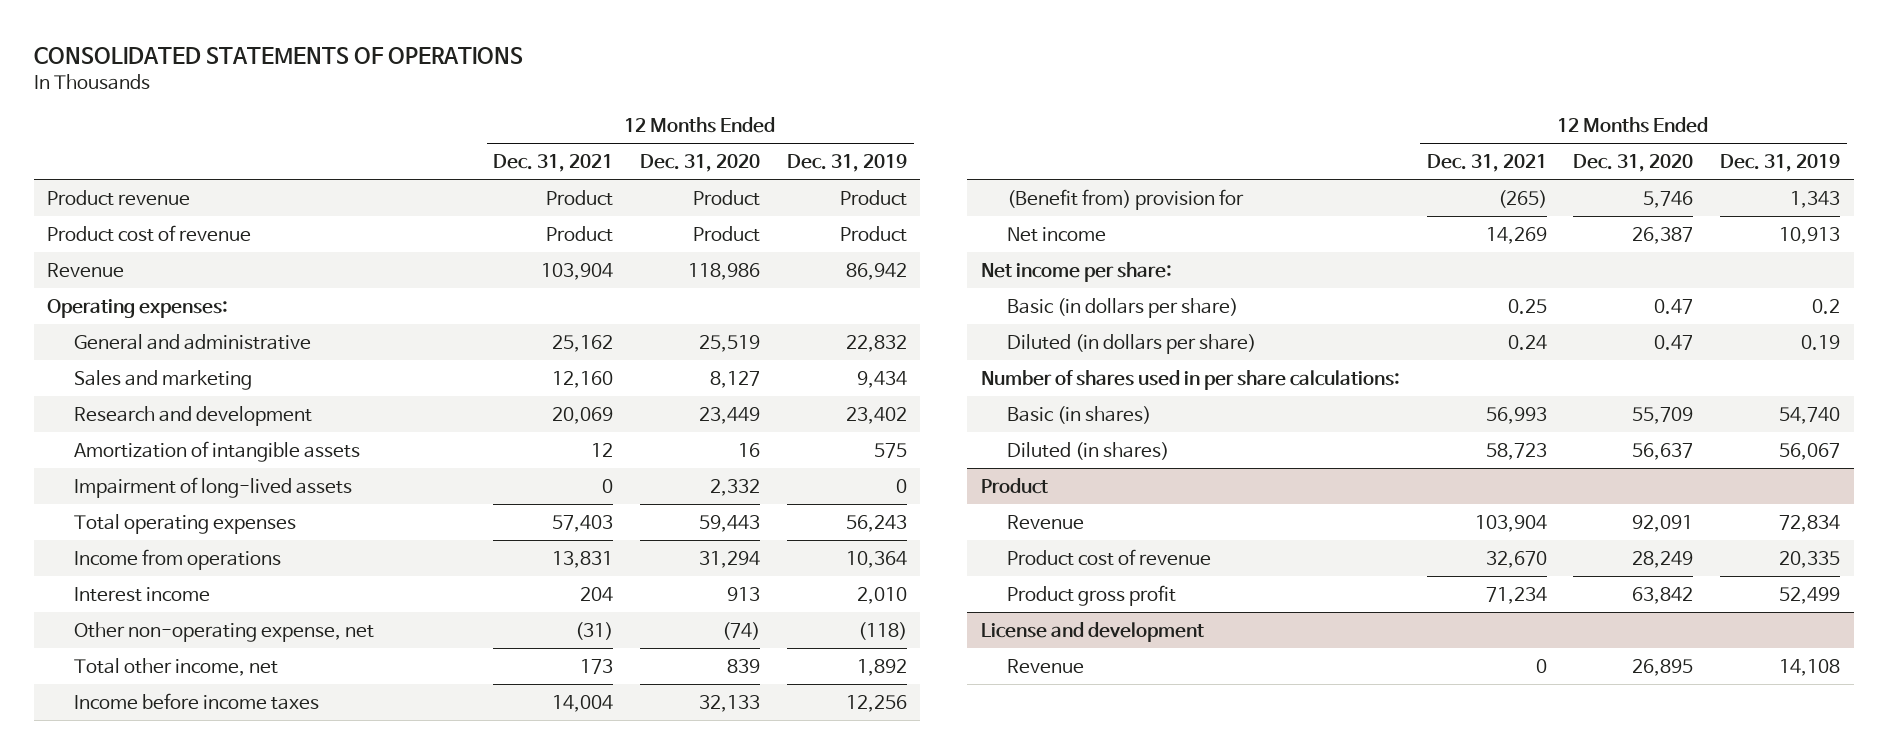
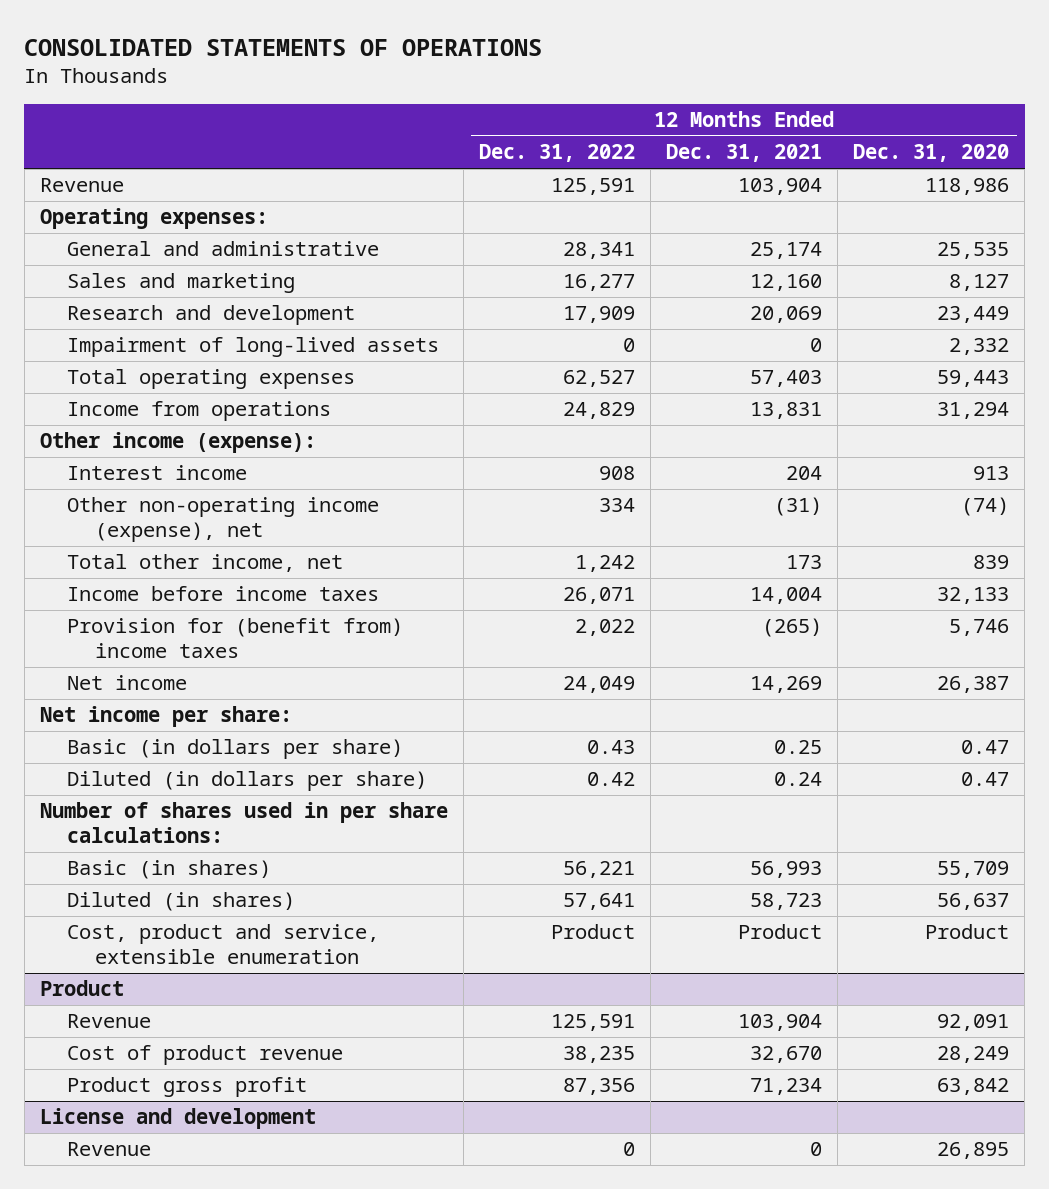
[786,154,907,173] Dec. 31, 2019 -> none
none -> [478,144,635,163] Dec. 31, 2022
[47,189,191,206] Product revenue -> none
[47,224,252,242] Product cost of revenue -> none
[552,334,614,352] 25,162 -> [750,242,823,260] 25,174
[699,334,761,352] 25,519 -> [937,242,1010,260] 25,535
[73,440,360,462] Amortization of intangible assets -> none
none -> [39,432,316,454] Other income (expense):
[73,621,374,642] Other non-operating expense, net -> [67,497,380,543] Other non-operating income (expense), net
[1007,188,1245,210] (Benefit from) provision for -> [67,618,404,659] Provision for (benefit from) income taxes
none -> [67,924,380,965] Cost, product and service, extensible enumeration
[1007,548,1212,566] Product cost of revenue -> [67,1045,344,1066] Cost of product revenue

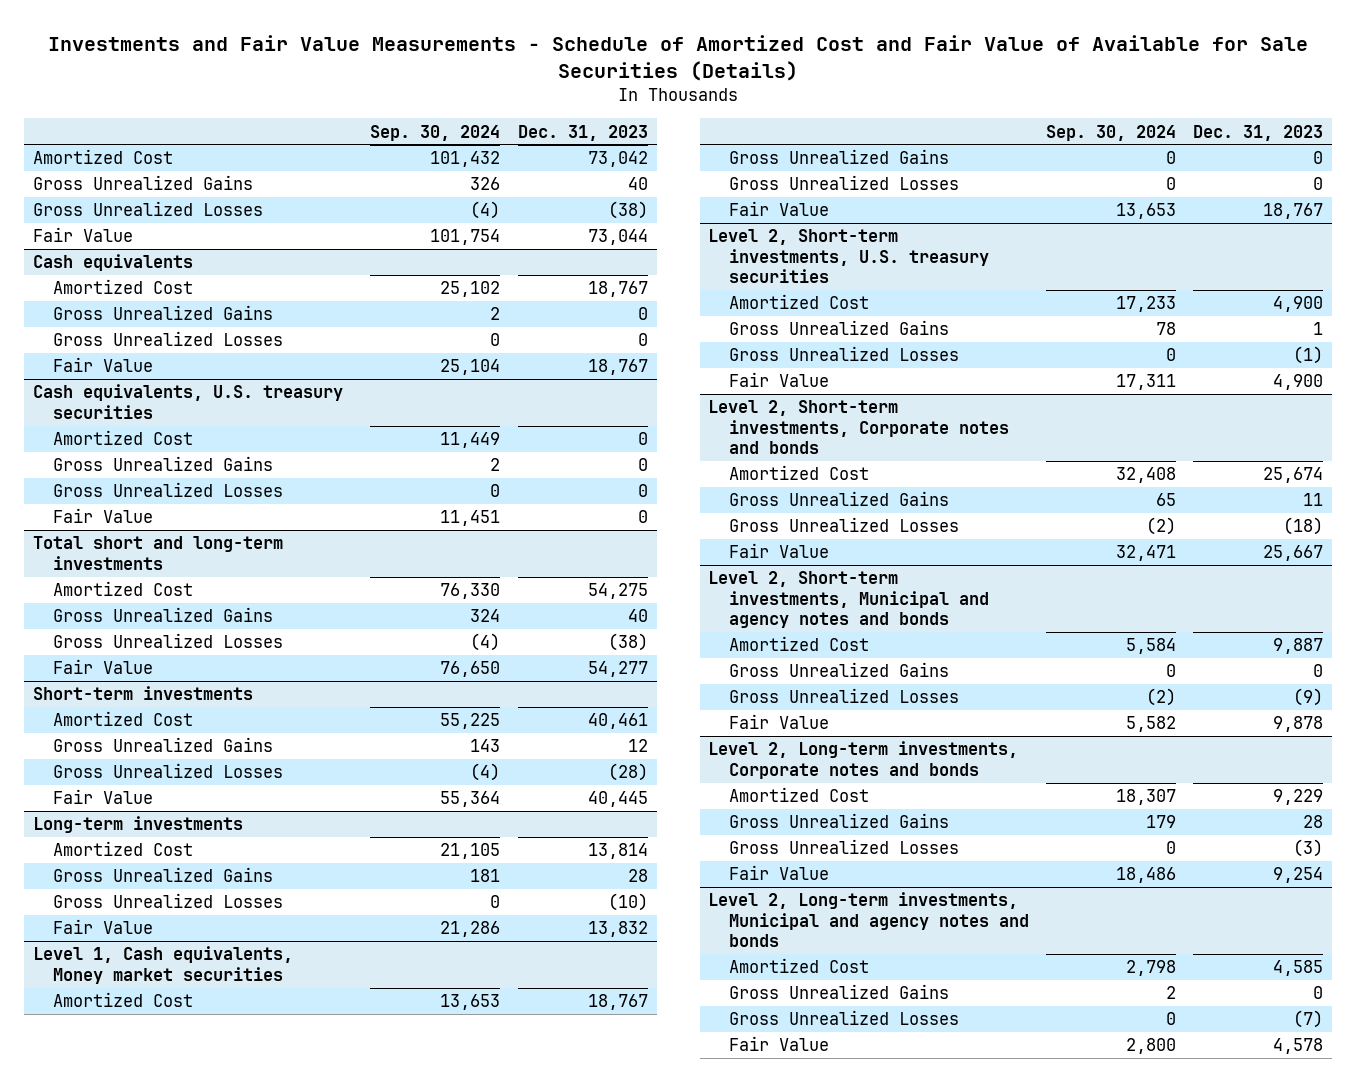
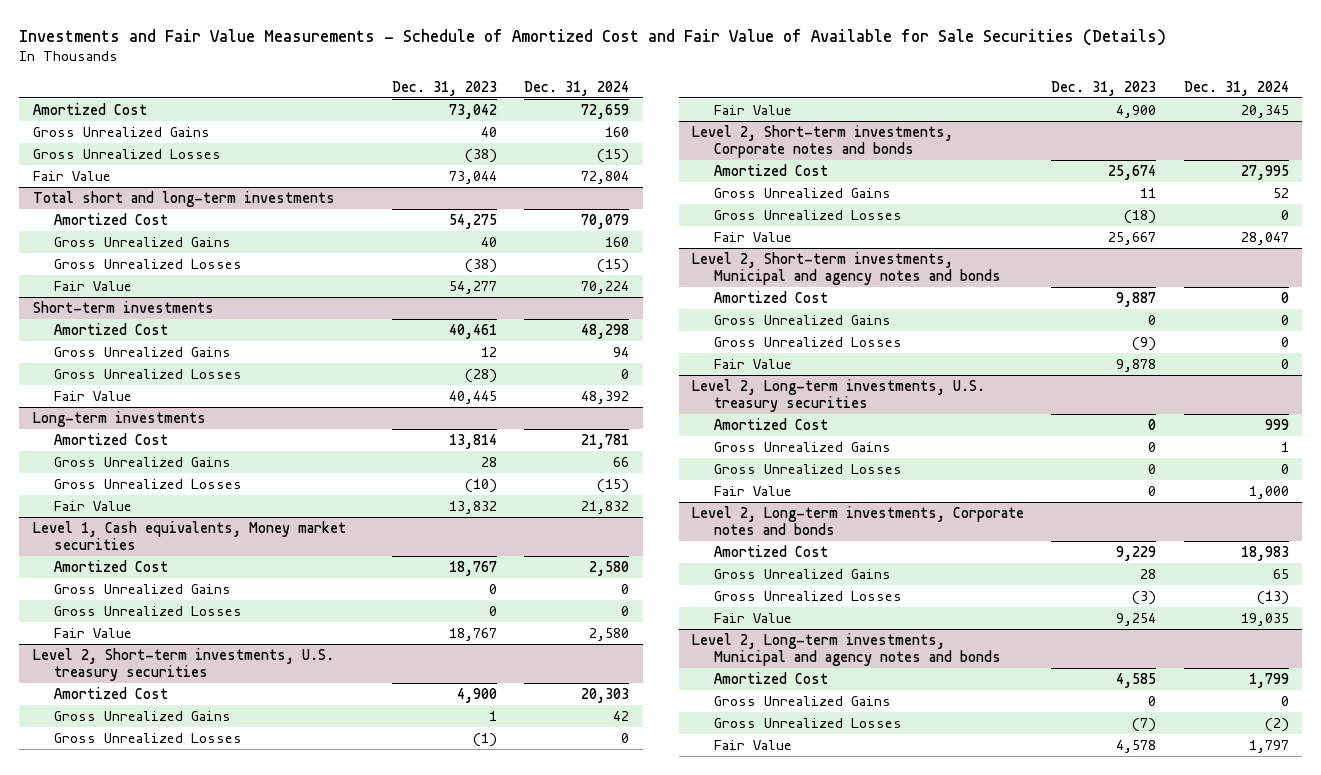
[370,124,501,141] Sep. 30, 2024 -> none
none -> [524,80,630,96] Dec. 31, 2024
[32,254,193,272] Cash equivalents -> none
[53,279,194,295] Amortized Cost -> none
[53,305,274,321] Gross Unrealized Gains -> none
[53,331,284,347] Gross Unrealized Losses -> none
[53,357,154,373] Fair Value -> none
[32,384,343,419] Cash equivalents, U.S. treasury securities -> none
[53,430,194,446] Amortized Cost -> none
[53,456,274,472] Gross Unrealized Gains -> none
[53,482,284,498] Gross Unrealized Losses -> none
[53,508,154,524] Fair Value -> none
none -> [692,379,986,413] Level 2, Long-term investments, U.S. treasury securities
none -> [713,418,828,431] Amortized Cost
none -> [713,442,891,453] Gross Unrealized Gains
none -> [713,464,902,475] Gross Unrealized Losses
none -> [713,486,792,497] Fair Value

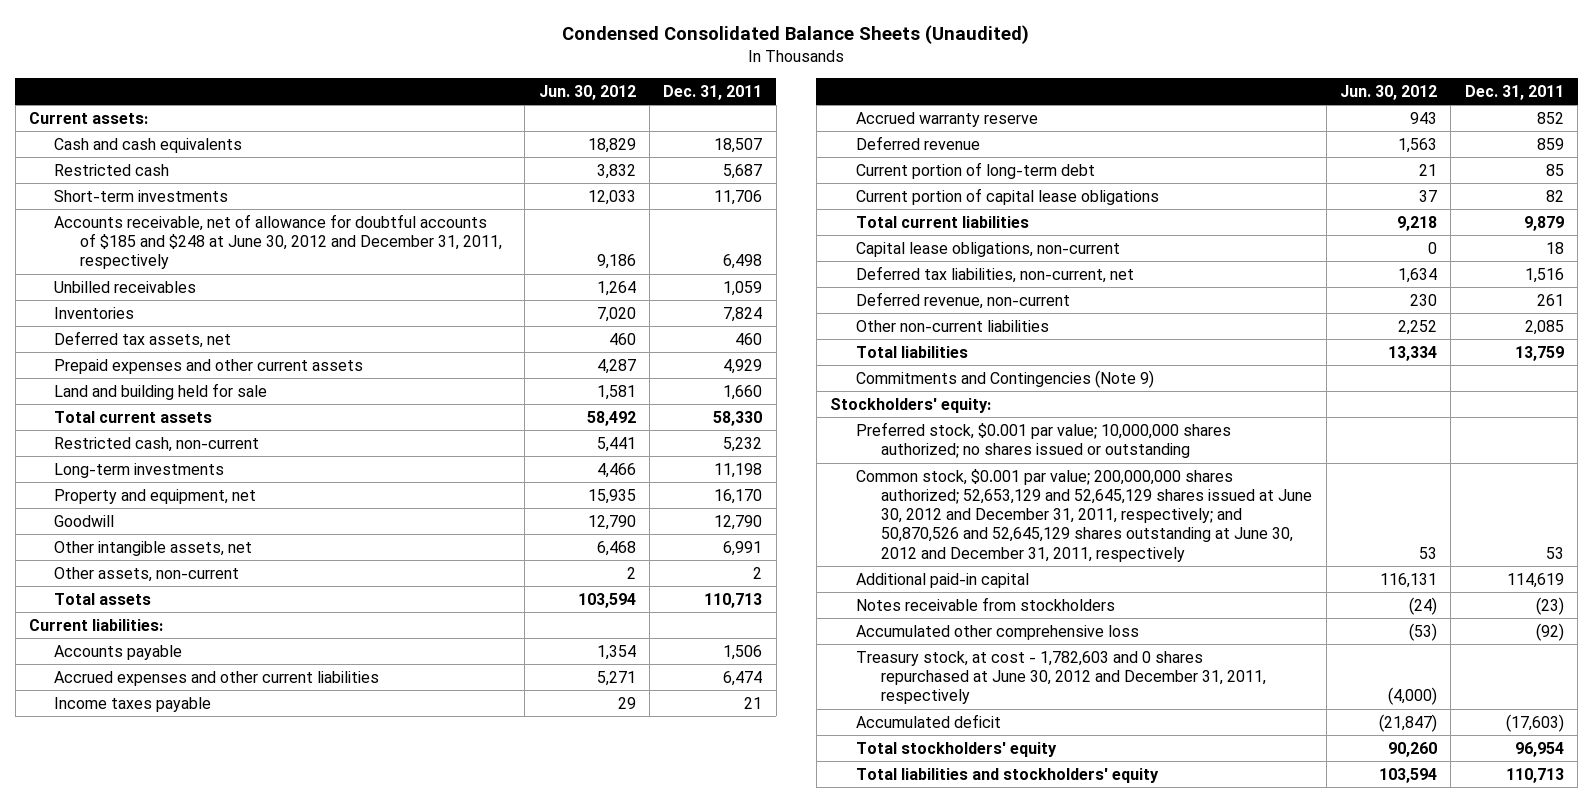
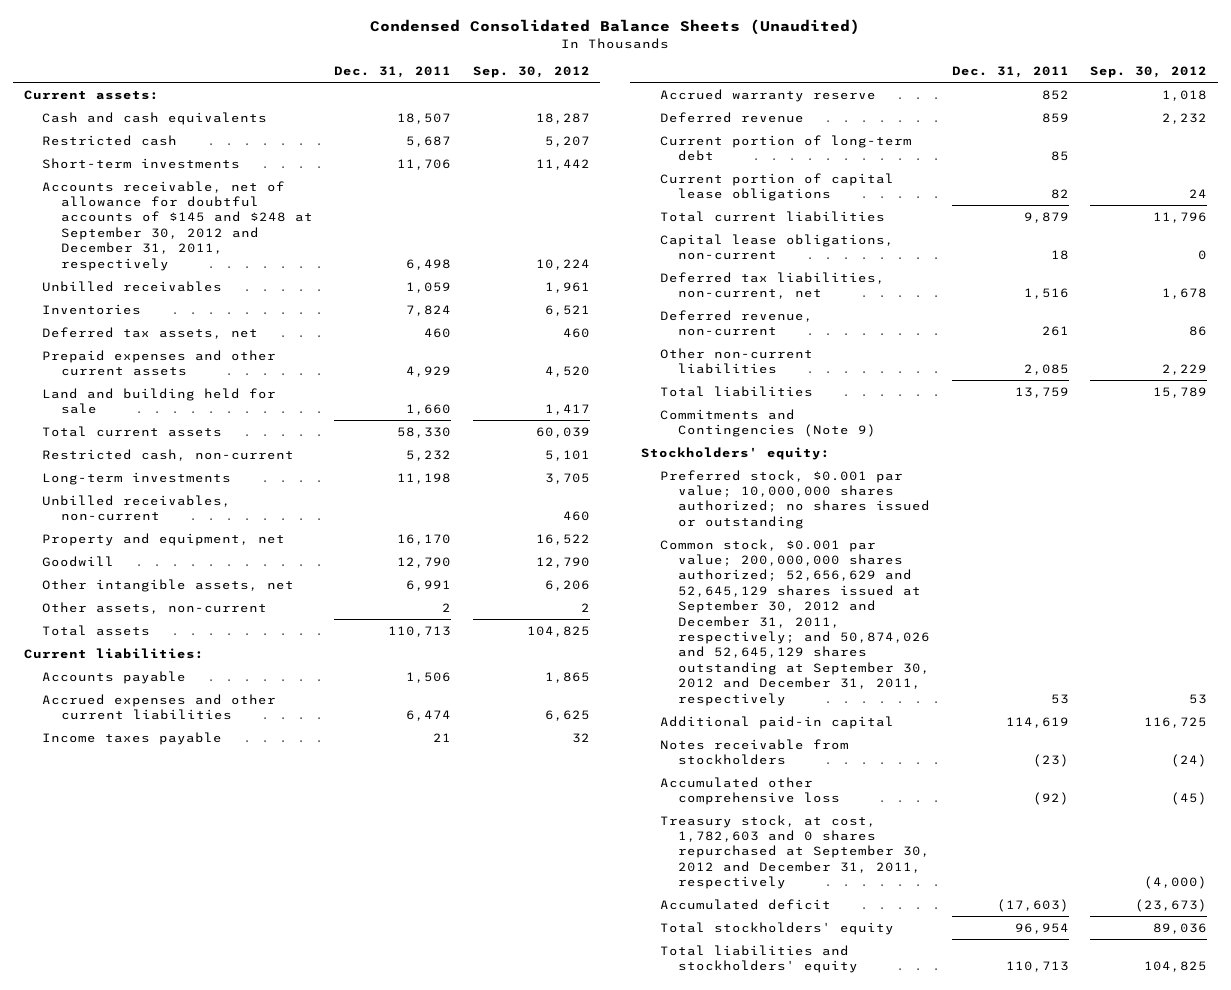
[538,84,636,100] Jun. 30, 2012 -> none
none -> [472,66,590,79] Sep. 30, 2012
[54,213,502,270] Accounts receivable, net of allowance for doubtful accounts of $185 and $248 at June 30, 2012 and December 31, 2011, respectively -> [42,180,313,271] Accounts receivable, net of allowance for doubtful accounts of $145 and $248 at September 30, 2012 and December 31, 2011, respectively
none -> [42,494,232,521] Unbilled receivables, non-current
[855,468,1313,562] Common stock, $0.001 par value; 200,000,000 shares authorized; 52,653,129 and 52,645,129 shares issued at June 30, 2012 and December 31, 2011, respectively; and 50,870,526 and 52,645,129 shares outstanding at June 30, 2012 and December 31, 2011, respectively -> [659,538,931,706] Common stock, $0.001 par value; 200,000,000 shares authorized; 52,656,629 and 52,645,129 shares issued at September 30, 2012 and December 31, 2011, respectively; and 50,874,026 and 52,645,129 shares outstanding at September 30, 2012 and December 31, 2011, respectively
[855,650,1267,705] Treasury stock, at cost - 1,782,603 and 0 shares repurchased at June 30, 2012 and December 31, 2011, respectively -> [659,814,931,890] Treasury stock, at cost, 1,782,603 and 0 shares repurchased at September 30, 2012 and December 31, 2011, respectively

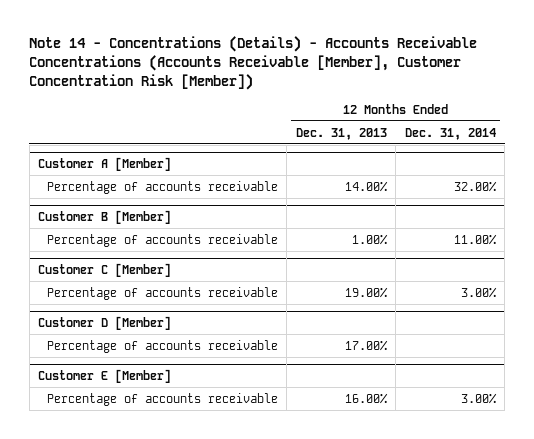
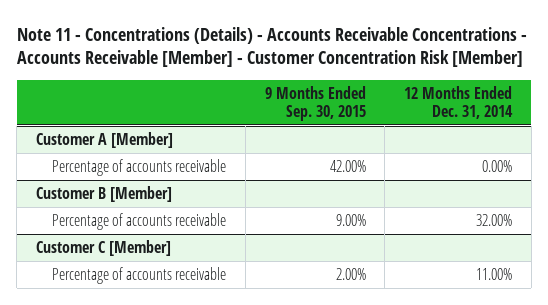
[29,35,478,90] Note 14 - Concentrations (Details) - Accounts Receivable Concentrations (Accounts Receivable [Member], Customer Concentration Risk [Member]) -> [16,26,527,68] Note 11 - Concentrations (Details) - Accounts Receivable Concentrations - Accounts Receivable [Member] - Customer Concentration Risk [Member]
[295,127,387,140] Dec. 31, 2013 -> none
none -> [264,85,366,121] 9 Months Ended Sep. 30, 2015
[453,180,497,192] 32.00% -> [481,159,512,172] 0.00%
[453,233,497,245] 11.00% -> [475,213,512,226] 32.00%
[38,315,172,330] Customer D [Member] -> none
[46,339,278,353] Percentage of accounts receivable -> none
[38,368,172,383] Customer E [Member] -> none
[46,392,278,406] Percentage of accounts receivable -> none
[460,286,497,298] 3.00% -> [475,267,512,280] 11.00%

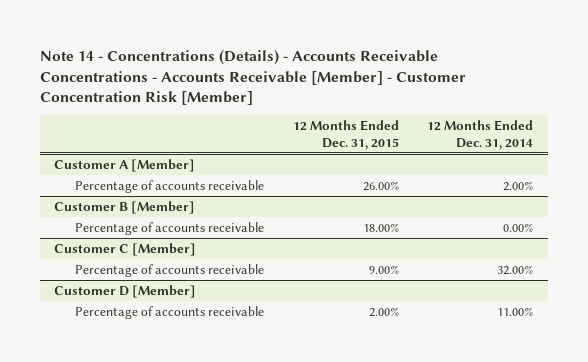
[16,26,527,68] Note 11 - Concentrations (Details) - Accounts Receivable Concentrations - Accounts Receivable [Member] - Customer Concentration Risk [Member] -> [40,49,467,106] Note 14 - Concentrations (Details) - Accounts Receivable Concentrations - Accounts Receivable [Member] - Customer Concentration Risk [Member]
[264,85,366,121] 9 Months Ended Sep. 30, 2015 -> none
none -> [292,120,399,150] 12 Months Ended Dec. 31, 2015
[481,159,512,172] 0.00% -> [503,180,534,191] 2.00%
[475,213,512,226] 32.00% -> [503,222,534,232] 0.00%
none -> [75,263,265,277] Percentage of accounts receivable
none -> [54,284,197,298] Customer D [Member]

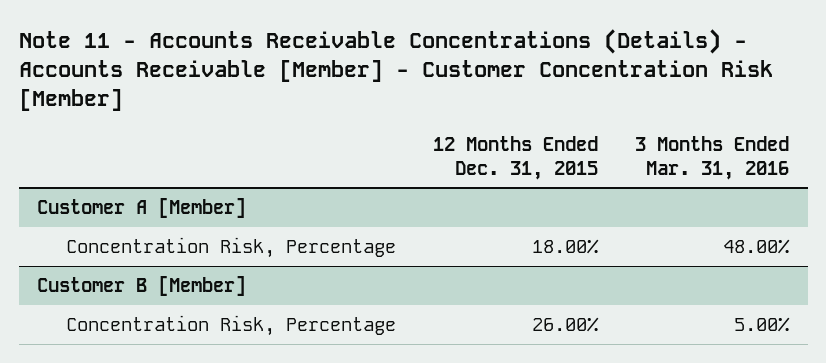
[40,49,467,106] Note 14 - Concentrations (Details) - Accounts Receivable Concentrations - Accounts Receivable [Member] - Customer Concentration Risk [Member] -> [18,28,773,112] Note 11 - Accounts Receivable Concentrations (Details) - Accounts Receivable [Member] - Customer Concentration Risk [Member]
[427,120,534,150] 12 Months Ended Dec. 31, 2014 -> none
none -> [635,135,790,180] 3 Months Ended Mar. 31, 2016
[75,179,265,193] Percentage of accounts receivable -> none
none -> [65,236,396,258] Concentration Risk, Percentage
[75,221,265,235] Percentage of accounts receivable -> none
[54,242,197,256] Customer C [Member] -> none
[75,263,265,277] Percentage of accounts receivable -> none
[54,284,197,298] Customer D [Member] -> none
[75,305,265,319] Percentage of accounts receivable -> none
none -> [65,314,396,336] Concentration Risk, Percentage

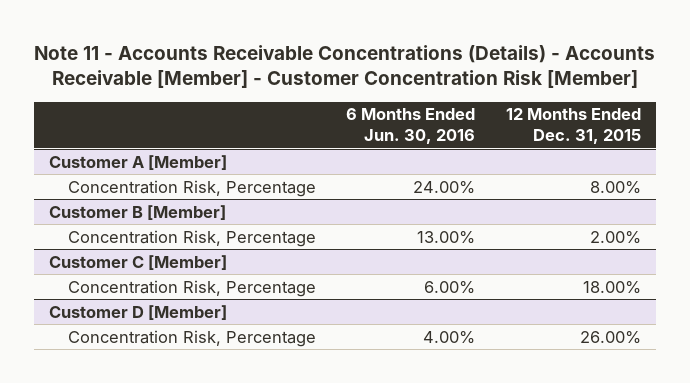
[635,135,790,180] 3 Months Ended Mar. 31, 2016 -> none
none -> [346,108,476,145] 6 Months Ended Jun. 30, 2016
[531,238,599,254] 18.00% -> [589,180,641,194] 8.00%
none -> [68,229,317,247] Concentration Risk, Percentage
none -> [49,254,228,270] Customer C [Member]
none -> [68,279,317,297] Concentration Risk, Percentage
none -> [49,304,228,320] Customer D [Member]

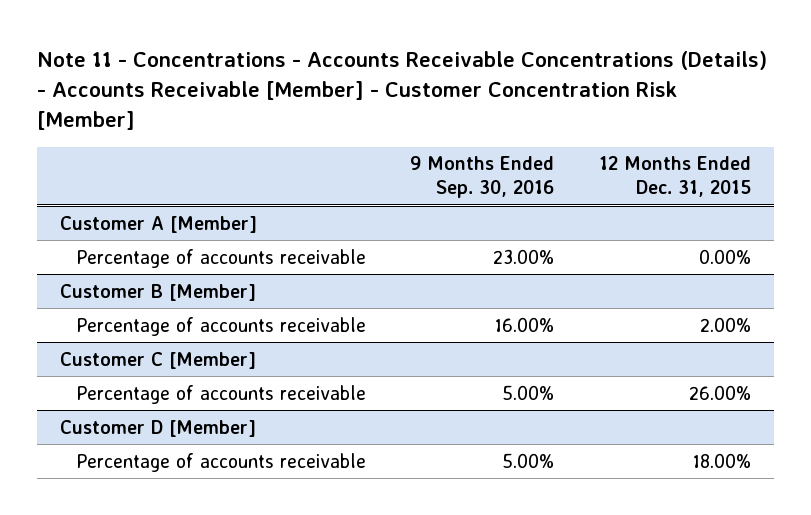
[34,44,656,89] Note 11 - Accounts Receivable Concentrations (Details) - Accounts Receivable [Member] - Customer Concentration Risk [Member] -> [37,51,768,131] Note 11 - Concentrations - Accounts Receivable Concentrations (Details) - Accounts Receivable [Member] - Customer Concentration Risk [Member]
[346,108,476,145] 6 Months Ended Jun. 30, 2016 -> none
none -> [410,156,555,198] 9 Months Ended Sep. 30, 2016
[68,179,317,197] Concentration Risk, Percentage -> none
none -> [75,248,366,268] Percentage of accounts receivable
[68,229,317,247] Concentration Risk, Percentage -> [75,316,366,336] Percentage of accounts receivable
[68,279,317,297] Concentration Risk, Percentage -> none
none -> [75,384,366,404] Percentage of accounts receivable
[68,329,317,347] Concentration Risk, Percentage -> none
none -> [75,452,366,472] Percentage of accounts receivable

